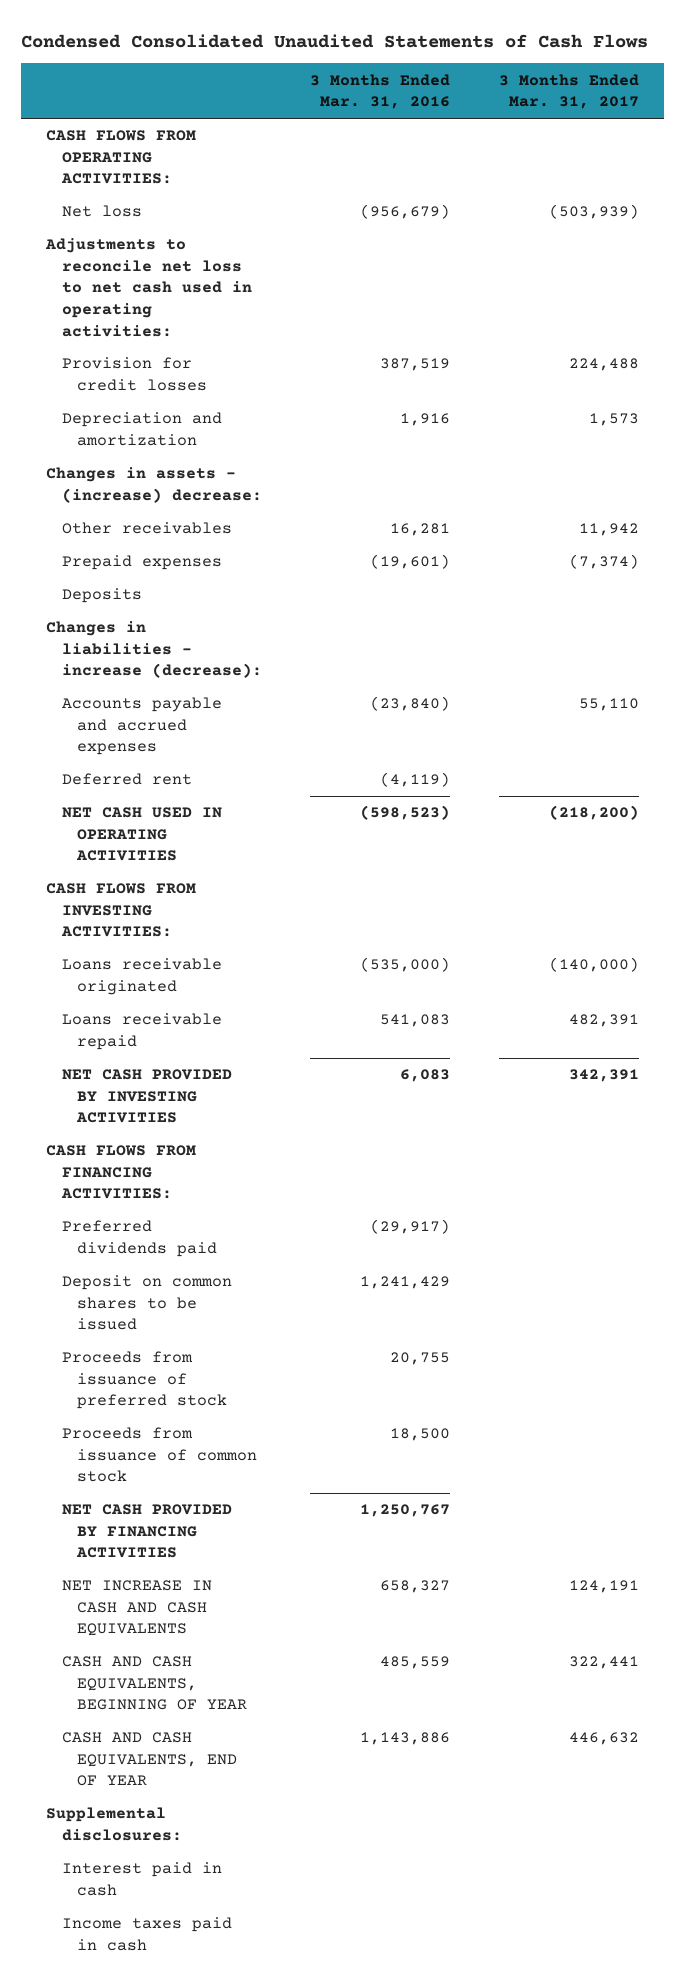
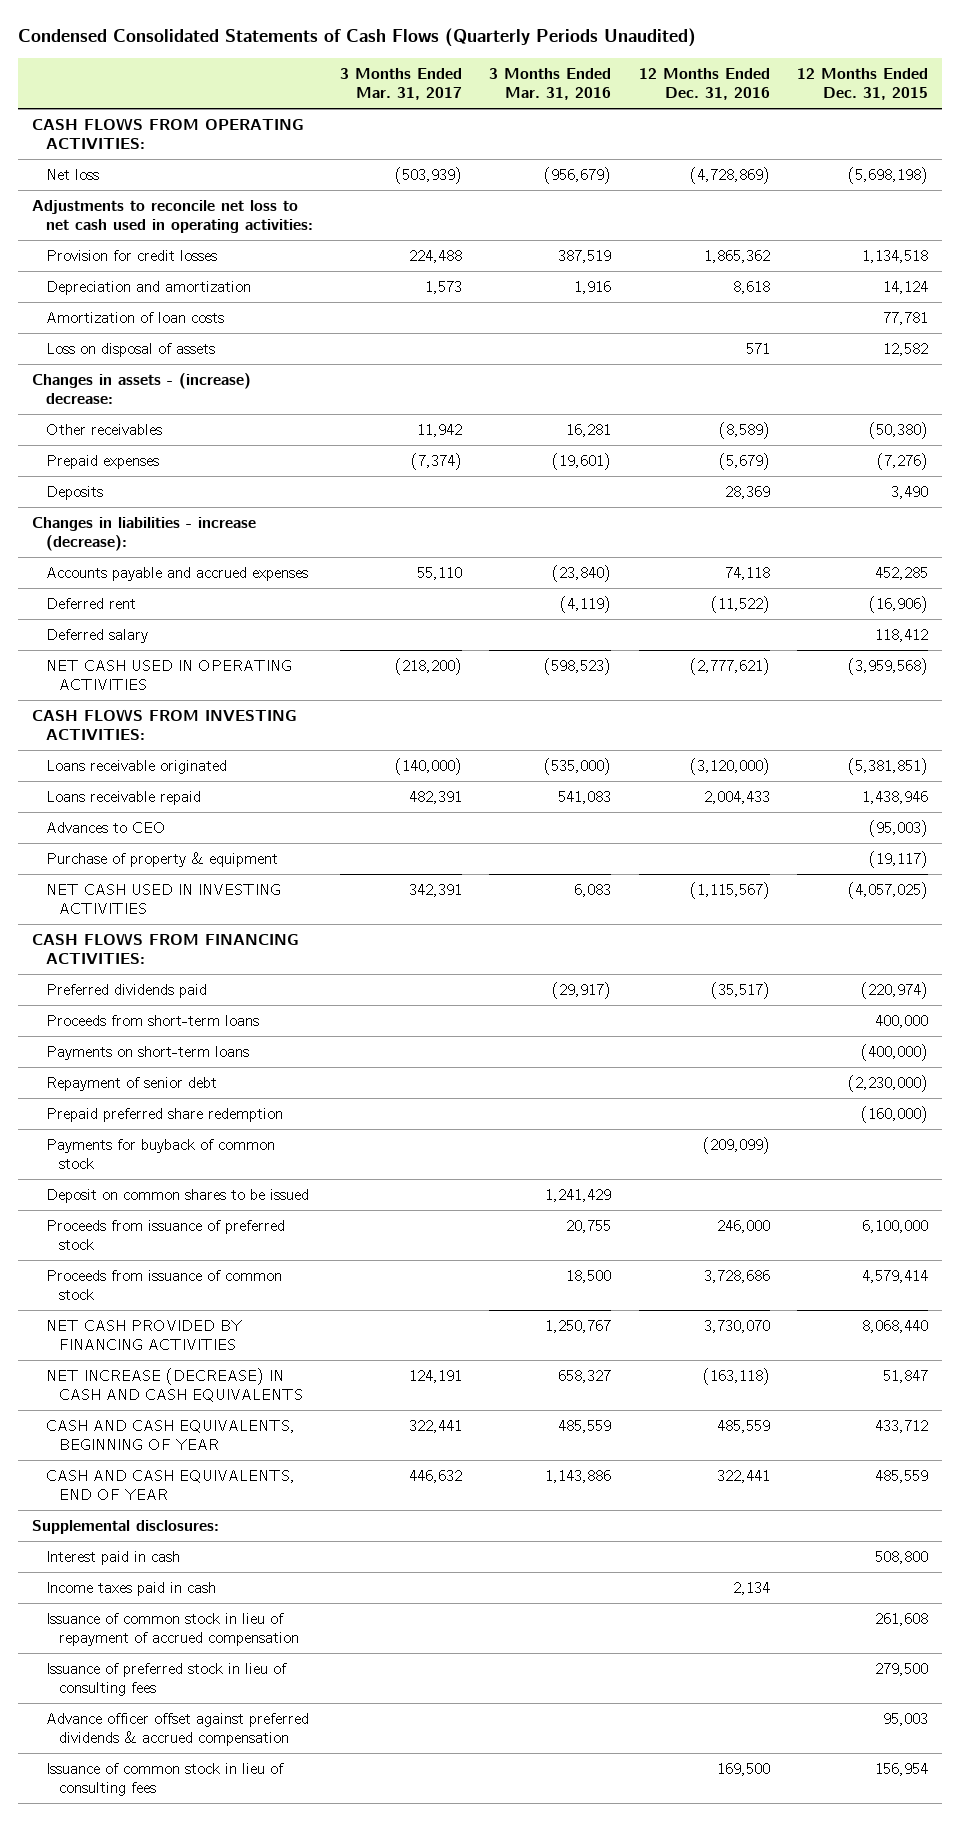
[21,33,649,48] Condensed Consolidated Unaudited Statements of Cash Flows -> [18,28,697,48] Condensed Consolidated Statements of Cash Flows (Quarterly Periods Unaudited)
none -> [638,67,770,101] 12 Months Ended Dec. 31, 2016
none -> [797,67,929,101] 12 Months Ended Dec. 31, 2015
none -> [45,311,224,323] Amortization of loan costs
none -> [45,342,215,357] Loss on disposal of assets
none -> [45,628,148,643] Deferred salary
none -> [45,821,166,833] Advances to CEO
none -> [45,851,278,867] Purchase of property & equipment
[61,1069,232,1124] NET CASH PROVIDED BY INVESTING ACTIVITIES -> [45,883,281,915] NET CASH USED IN INVESTING ACTIVITIES
none -> [45,1014,259,1026] Proceeds from short-term loans
none -> [45,1045,249,1060] Payments on short-term loans
none -> [45,1076,217,1091] Repayment of senior debt
none -> [45,1107,283,1122] Prepaid preferred share redemption
none -> [45,1138,275,1170] Payments for buyback of common stock
[61,1580,212,1637] NET INCREASE IN CASH AND CASH EQUIVALENTS -> [45,1367,304,1403] NET INCREASE (DECREASE) IN CASH AND CASH EQUIVALENTS
none -> [45,1612,300,1647] Issuance of common stock in lieu of repayment of accrued compensation
none -> [45,1662,287,1697] Issuance of preferred stock in lieu of consulting fees
none -> [45,1712,309,1747] Advance officer offset against preferred dividends & accrued compensation
none -> [45,1762,284,1797] Issuance of common stock in lieu of consulting fees

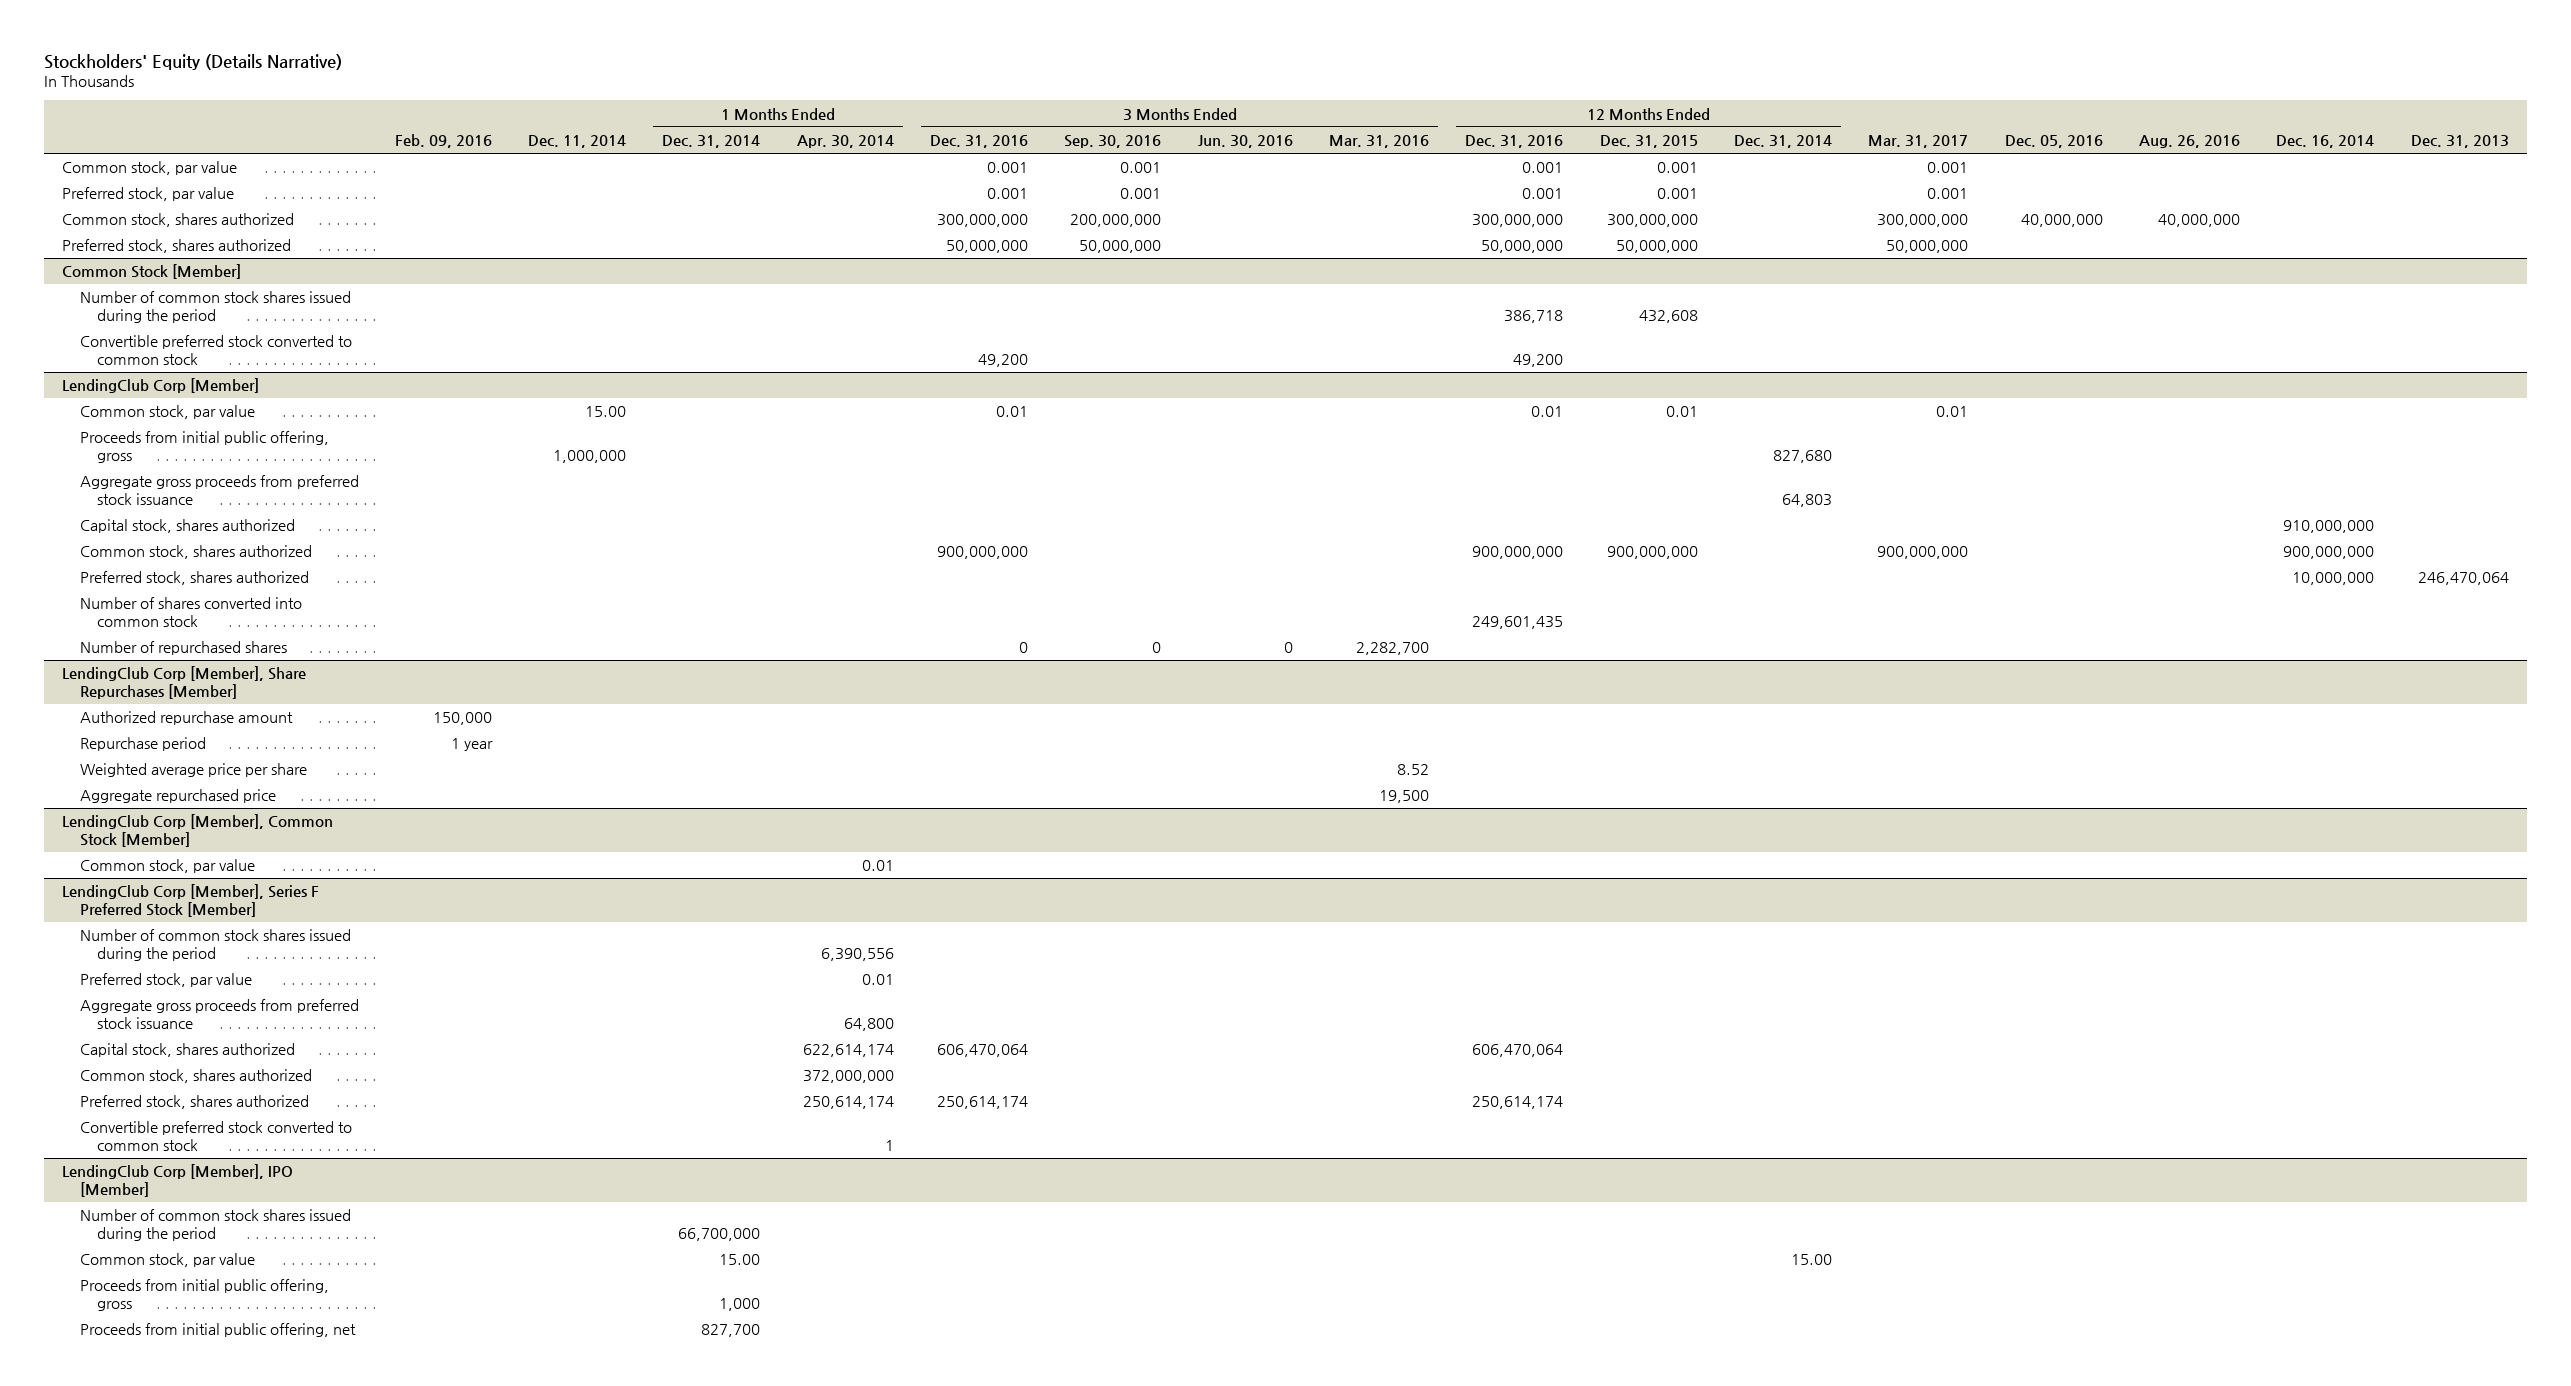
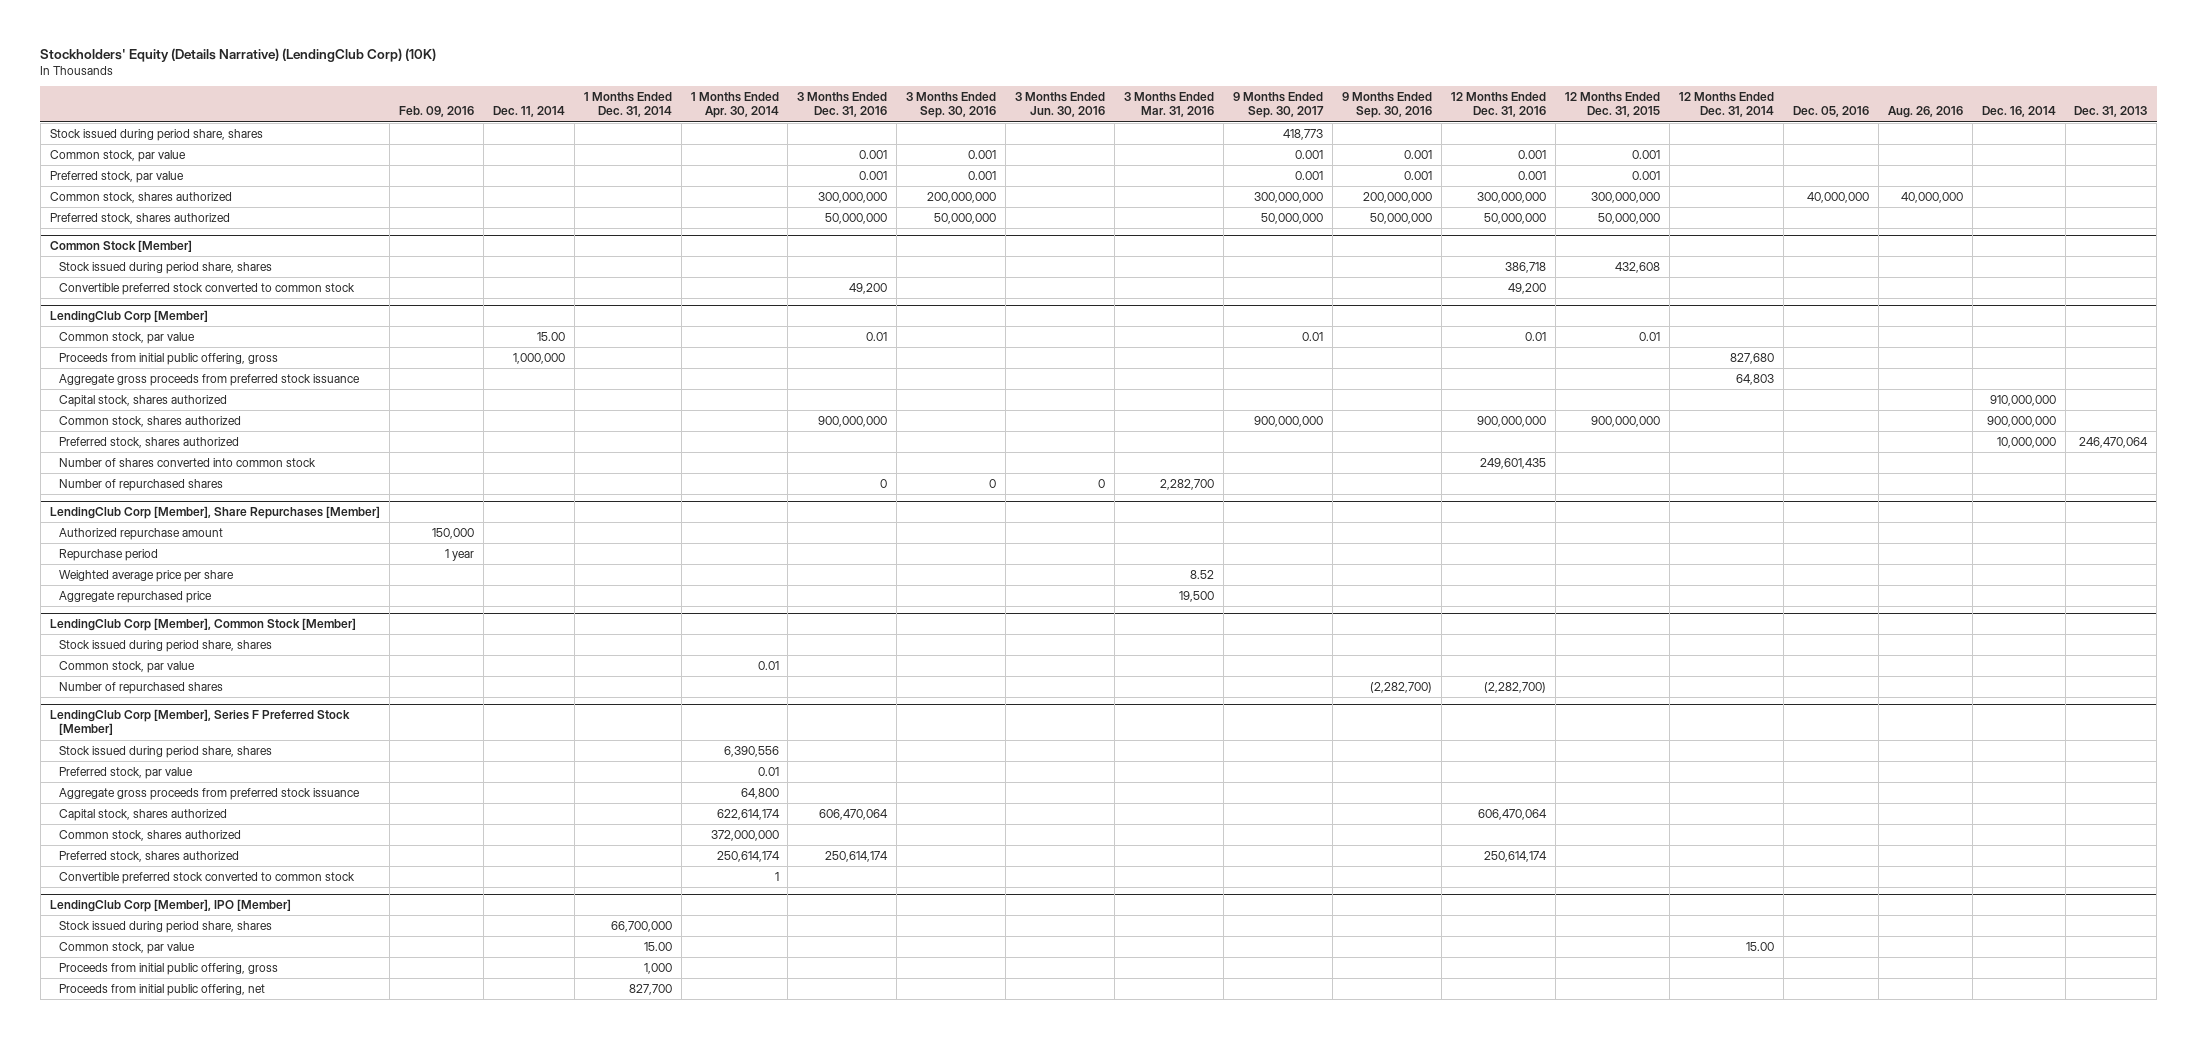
[44,53,343,70] Stockholders' Equity (Details Narrative) -> [40,47,437,62] Stockholders' Equity (Details Narrative) (LendingClub Corp) (10K)
[1868,135,1969,149] Mar. 31, 2017 -> none
none -> [1233,92,1325,119] 9 Months Ended Sep. 30, 2017
none -> [1342,92,1433,119] 9 Months Ended Sep. 30, 2016
none -> [49,128,263,141] Stock issued during period share, shares
[79,291,351,324] Number of common stock shares issued during the period -> [59,261,273,274] Stock issued during period share, shares
none -> [59,639,273,652] Stock issued during period share, shares
none -> [59,681,224,694] Number of repurchased shares
[79,929,351,962] Number of common stock shares issued during the period -> [59,745,273,758] Stock issued during period share, shares
[79,1209,351,1242] Number of common stock shares issued during the period -> [59,920,273,933] Stock issued during period share, shares

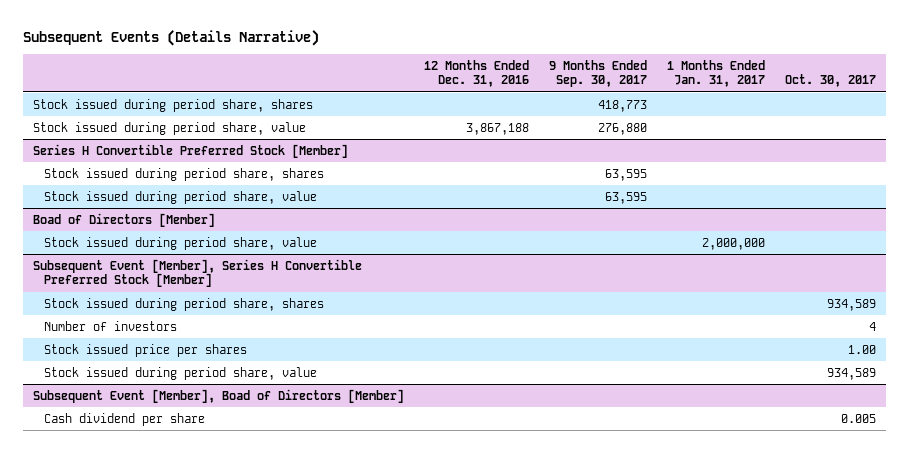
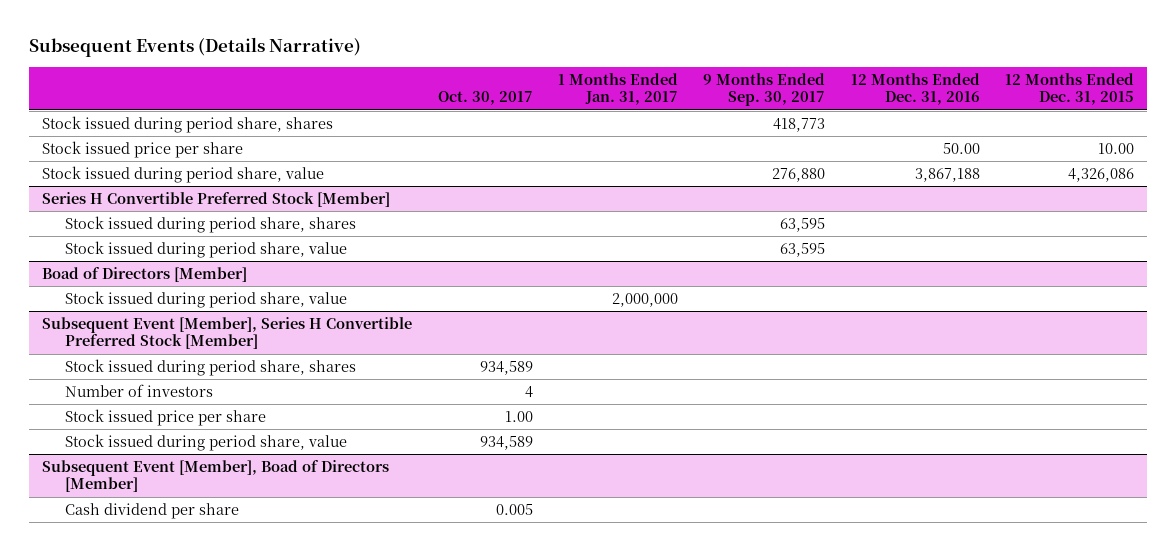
none -> [1004,72,1134,106] 12 Months Ended Dec. 31, 2015
none -> [42,141,244,159] Stock issued price per share
[44,343,248,357] Stock issued price per shares -> [64,409,266,427] Stock issued price per share

